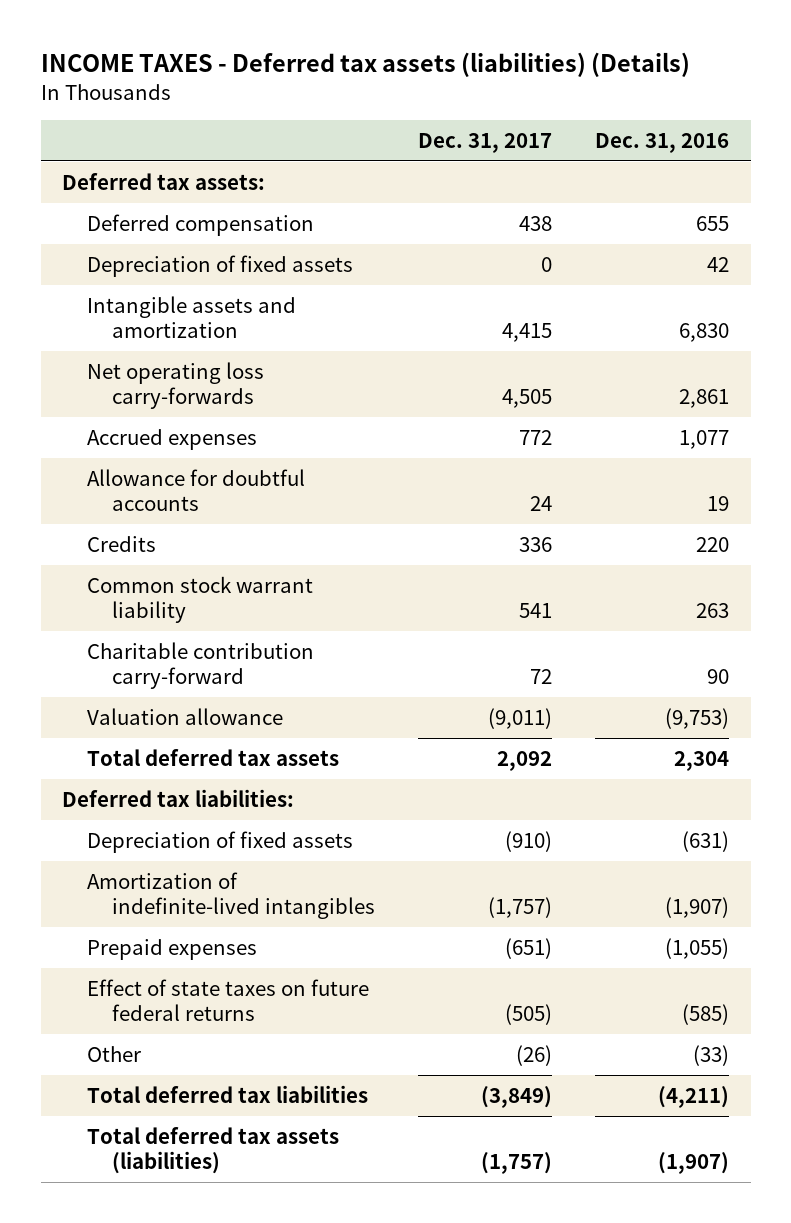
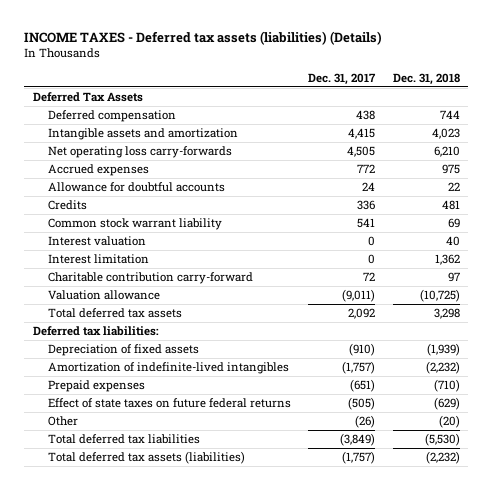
[594,133,729,154] Dec. 31, 2016 -> none
none -> [392,72,460,85] Dec. 31, 2018
[62,172,266,190] Deferred tax assets: -> [32,92,143,103] Deferred Tax Assets
[86,254,353,277] Depreciation of fixed assets -> none
none -> [47,236,146,247] Interest valuation
none -> [47,254,149,265] Interest limitation

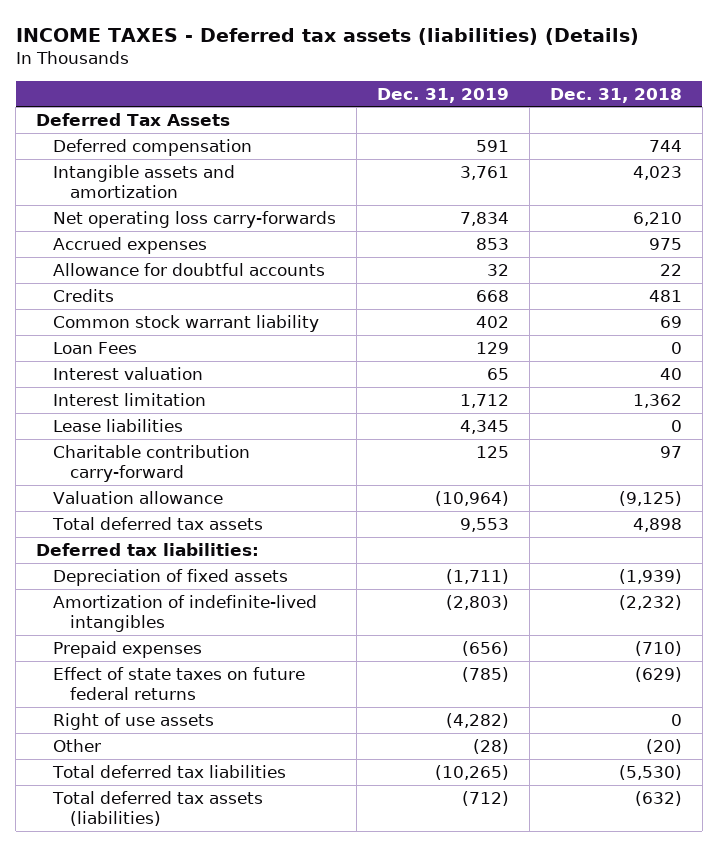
[308,72,377,85] Dec. 31, 2017 -> none
none -> [376,87,509,103] Dec. 31, 2019
none -> [52,341,137,354] Loan Fees
none -> [52,418,183,432] Lease liabilities
[419,289,460,303] (10,725) -> [618,490,682,506] (9,125)
[433,308,460,320] 3,298 -> [632,517,682,532] 4,898
none -> [52,712,214,730] Right of use assets
[425,451,460,465] (2,232) -> [634,790,682,806] (632)

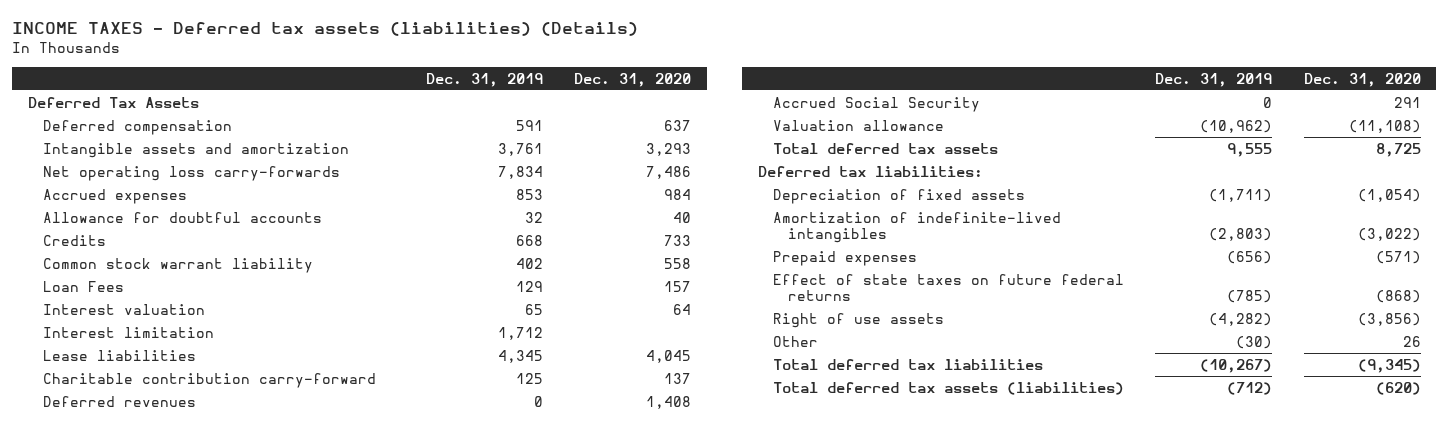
[549,87,682,103] Dec. 31, 2018 -> none
none -> [574,72,692,87] Dec. 31, 2020
none -> [43,395,197,407] Deferred revenues
none -> [772,96,980,112] Accrued Social Security
[434,490,509,506] (10,964) -> [1200,119,1273,133] (10,962)
[459,517,509,532] 9,553 -> [1227,142,1273,157] 9,555
[472,738,509,754] (28) -> [1236,335,1273,349] (30)
[434,764,509,780] (10,265) -> [1200,358,1273,373] (10,267)

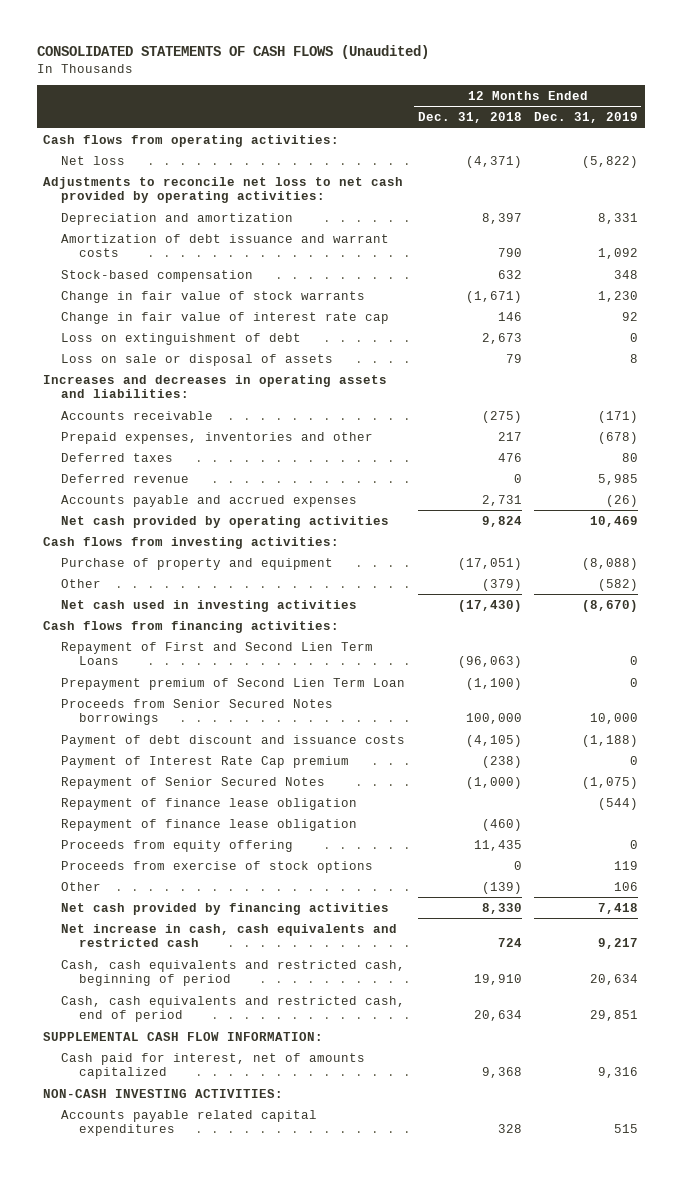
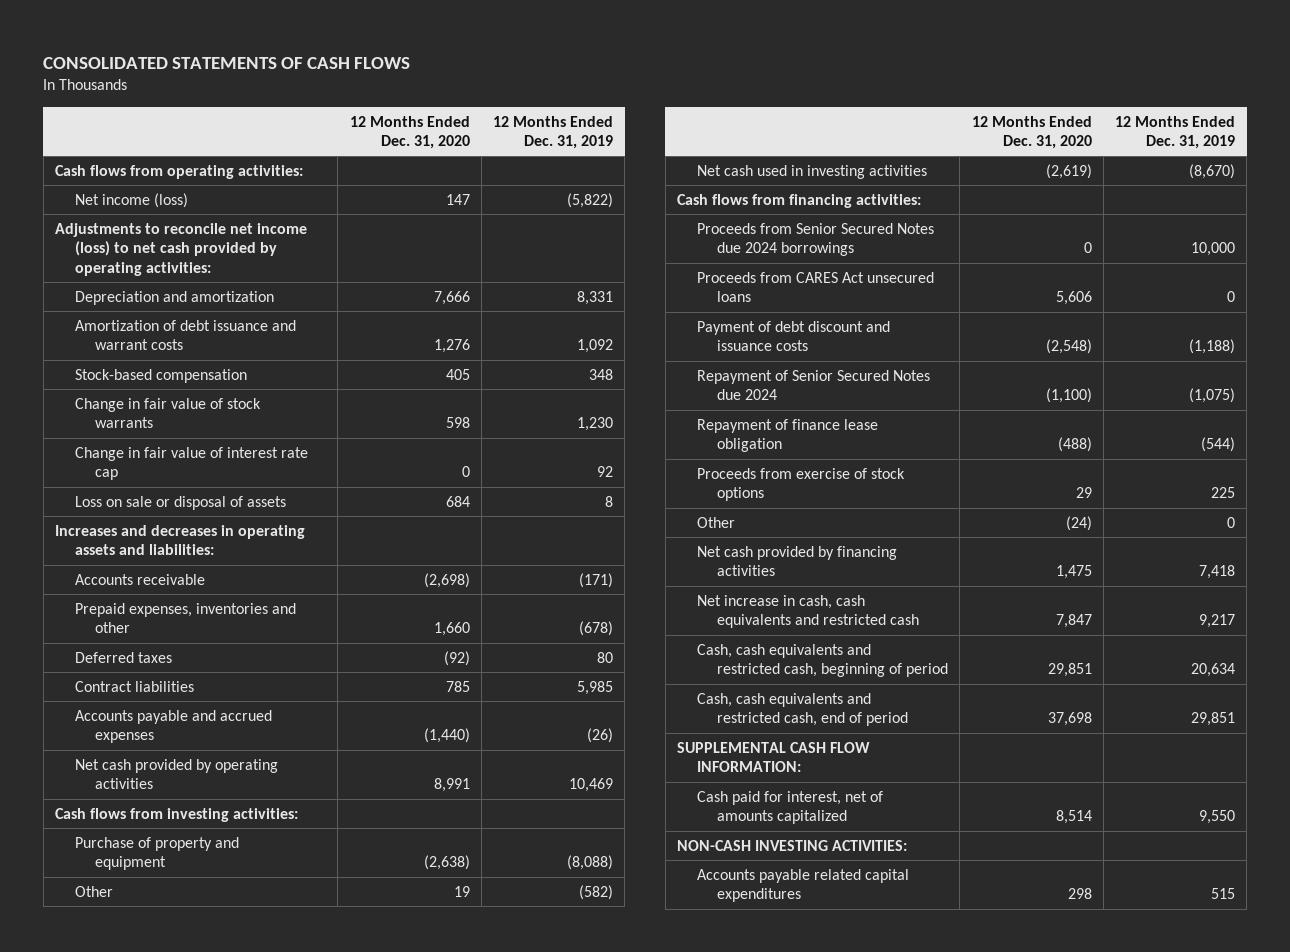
[37,45,430,60] CONSOLIDATED STATEMENTS OF CASH FLOWS (Unaudited) -> [43,56,411,69] CONSOLIDATED STATEMENTS OF CASH FLOWS
[417,112,522,124] Dec. 31, 2018 -> none
none -> [349,115,470,150] 12 Months Ended Dec. 31, 2020
[60,155,125,165] Net loss -> [75,192,189,208] Net income (loss)
[43,176,404,204] Adjustments to reconcile net loss to net cash provided by operating activities: -> [55,222,308,276] Adjustments to reconcile net income (loss) to net cash provided by operating activities:
[60,332,301,345] Loss on extinguishment of debt -> none
[60,473,189,483] Deferred revenue -> [75,680,195,692] Contract liabilities
[60,641,373,666] Repayment of First and Second Lien Term Loans -> none
[60,677,405,690] Prepayment premium of Second Lien Term Loan -> none
[60,698,333,726] Proceeds from Senior Secured Notes borrowings -> [697,222,935,257] Proceeds from Senior Secured Notes due 2024 borrowings
none -> [697,271,935,303] Proceeds from CARES Act unsecured loans
[60,755,349,768] Payment of Interest Rate Cap premium -> none
[60,776,325,789] Repayment of Senior Secured Notes -> [697,369,931,401] Repayment of Senior Secured Notes due 2024
[60,818,357,831] Repayment of finance lease obligation -> none
[60,839,293,852] Proceeds from equity offering -> none
[614,860,639,870] 119 -> [1211,487,1236,499] 225
[614,881,639,891] 106 -> [1227,516,1236,528] 0
[598,1067,639,1079] 9,316 -> [1199,810,1236,825] 9,550

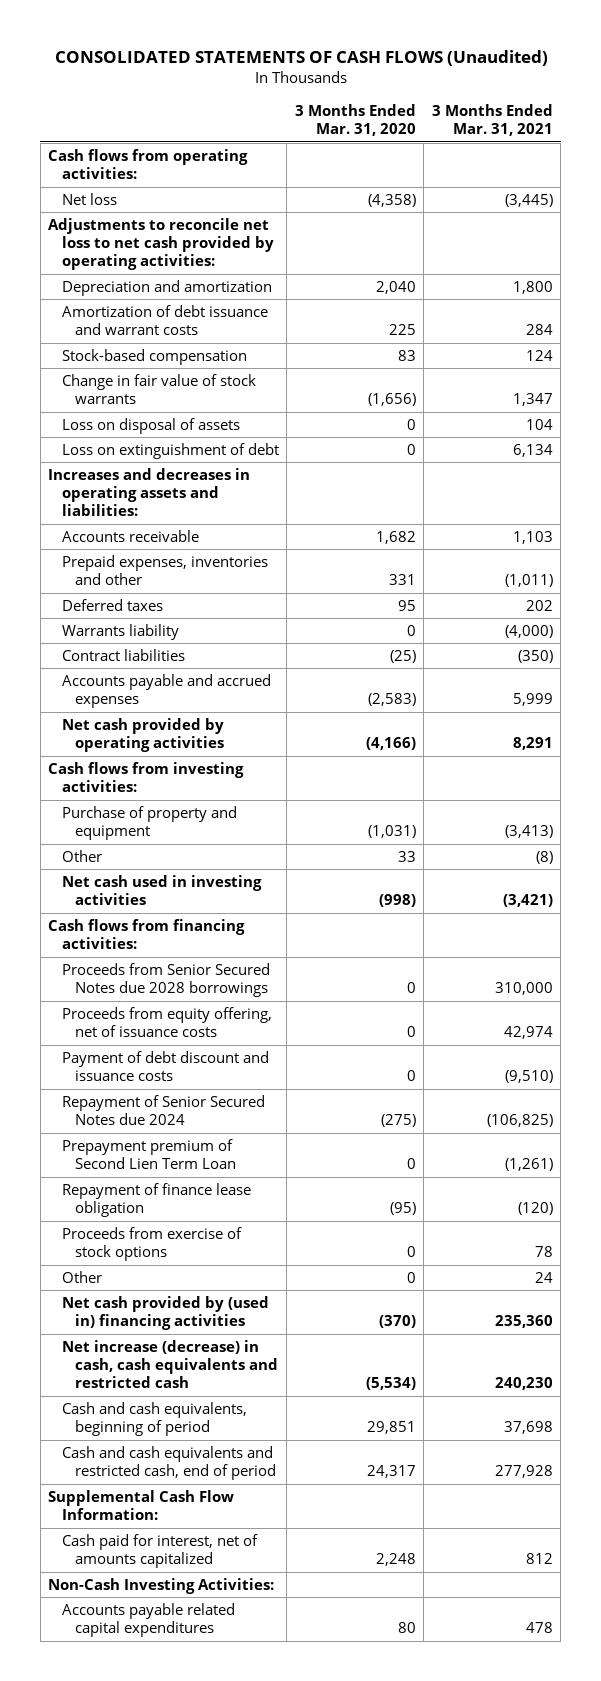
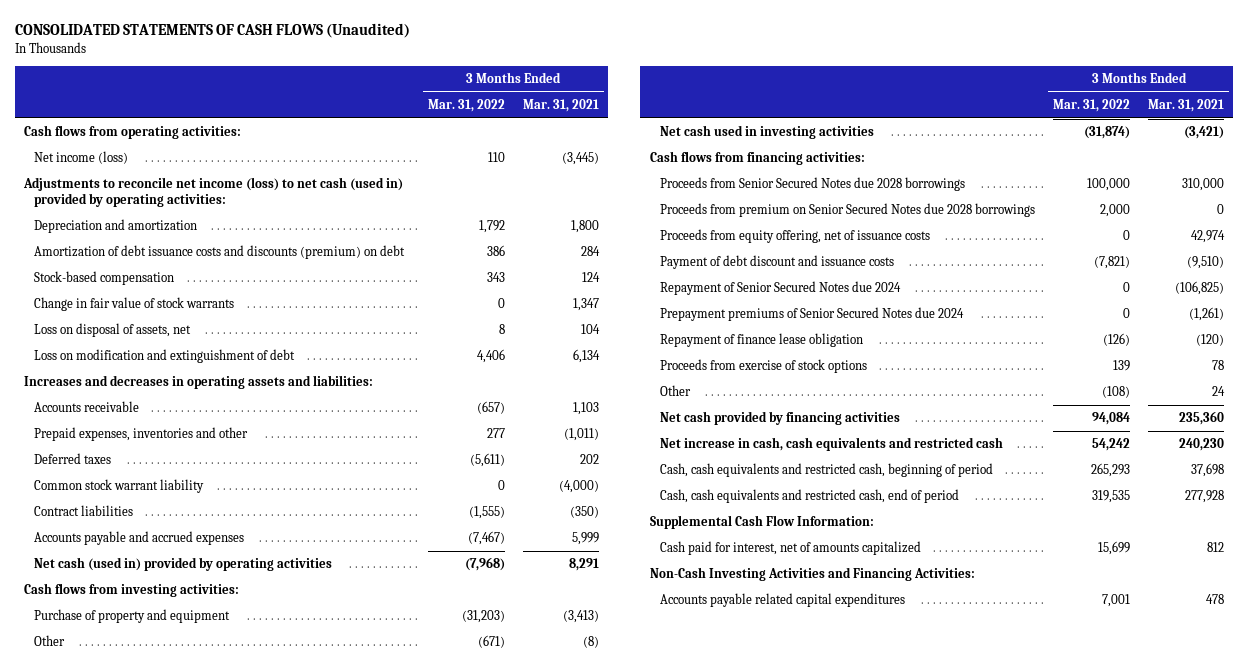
[294,103,416,137] 3 Months Ended Mar. 31, 2020 -> none
none -> [427,99,505,113] Mar. 31, 2022
[61,192,117,205] Net loss -> [34,151,129,165] Net income (loss)
[48,217,274,271] Adjustments to reconcile net loss to net cash provided by operating activities: -> [23,177,404,208] Adjustments to reconcile net income (loss) to net cash (used in) provided by operating activities:
[61,304,268,336] Amortization of debt issuance and warrant costs -> [34,245,406,260] Amortization of debt issuance costs and discounts (premium) on debt
[61,417,240,434] Loss on disposal of assets -> [34,323,192,338] Loss on disposal of assets, net
[61,442,279,459] Loss on extinguishment of debt -> [34,349,296,364] Loss on modification and extinguishment of debt
[61,623,179,640] Warrants liability -> [34,479,205,494] Common stock warrant liability
[61,717,225,753] Net cash provided by operating activities -> [34,557,333,572] Net cash (used in) provided by operating activities
none -> [659,203,1035,218] Proceeds from premium on Senior Secured Notes due 2028 borrowings
[61,1138,237,1170] Prepayment premium of Second Lien Term Loan -> [659,307,964,322] Prepayment premiums of Senior Secured Notes due 2024
[61,1295,269,1331] Net cash provided by (used in) financing activities -> [659,411,900,426] Net cash provided by financing activities
[61,1339,279,1389] Net increase (decrease) in cash, cash equivalents and restricted cash -> [659,437,1003,452] Net increase in cash, cash equivalents and restricted cash
[61,1401,247,1437] Cash and cash equivalents, beginning of period -> [659,463,993,478] Cash, cash equivalents and restricted cash, beginning of period
[61,1445,277,1481] Cash and cash equivalents and restricted cash, end of period -> [659,489,959,504] Cash, cash equivalents and restricted cash, end of period
[48,1577,275,1594] Non-Cash Investing Activities: -> [649,567,975,582] Non-Cash Investing Activities and Financing Activities:

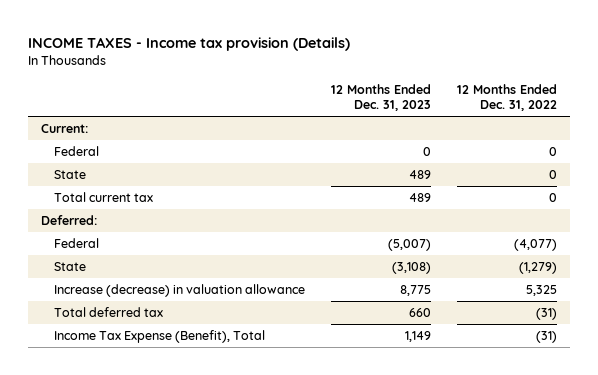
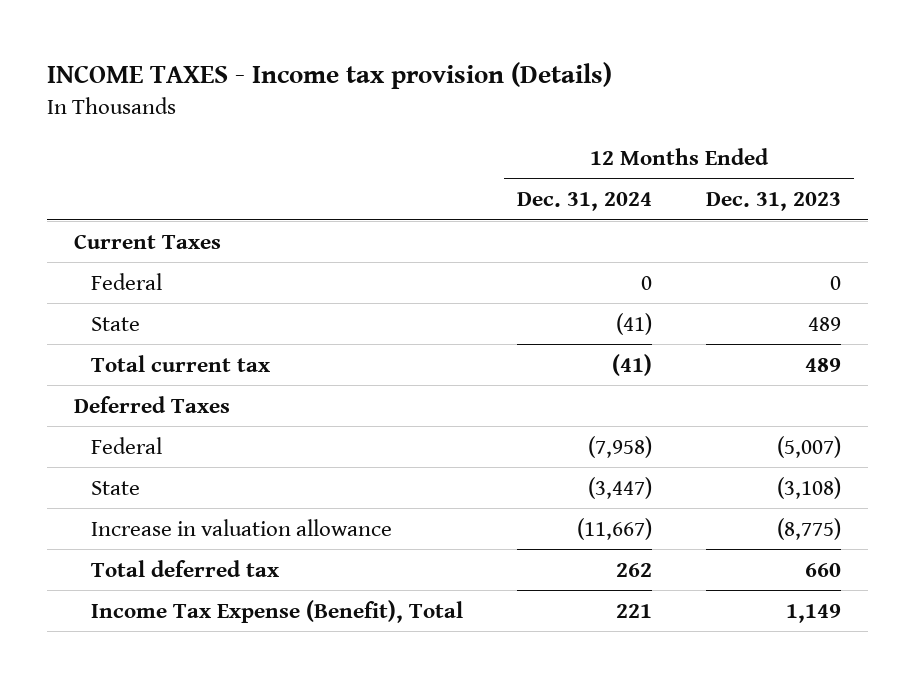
[457,83,558,112] 12 Months Ended Dec. 31, 2022 -> none
none -> [516,192,652,212] Dec. 31, 2024
[40,124,88,134] Current: -> [74,233,222,249] Current Taxes
[40,215,97,226] Deferred: -> [74,395,231,413] Deferred Taxes
[54,284,306,298] Increase (decrease) in valuation allowance -> [91,518,393,536] Increase in valuation allowance
[400,285,432,297] 8,775 -> [776,517,841,540] (8,775)

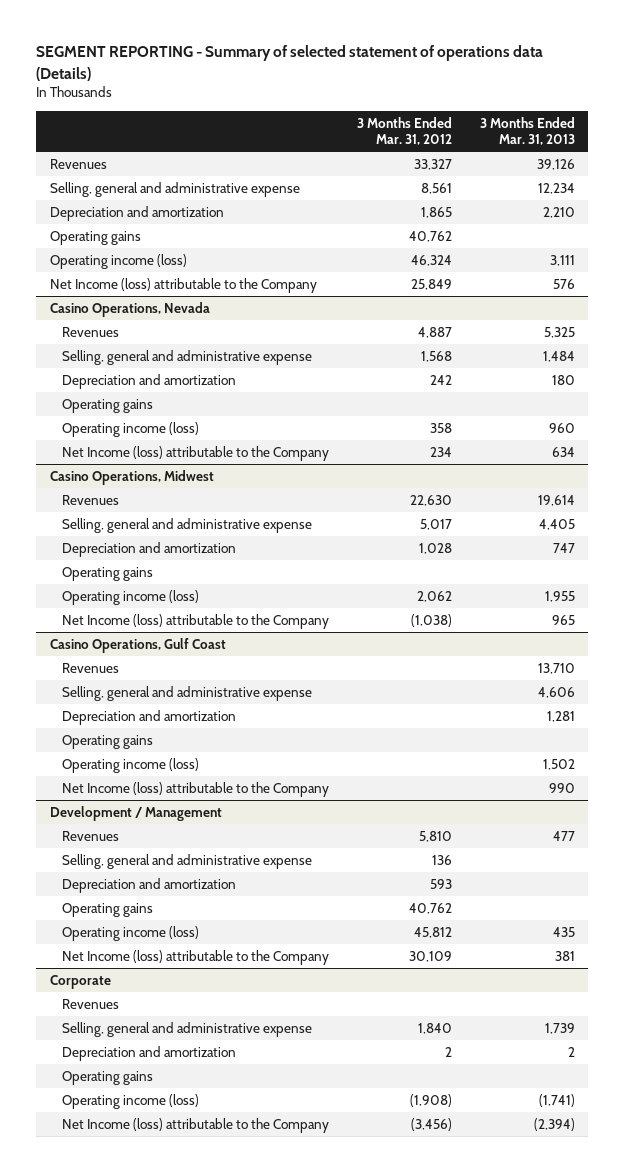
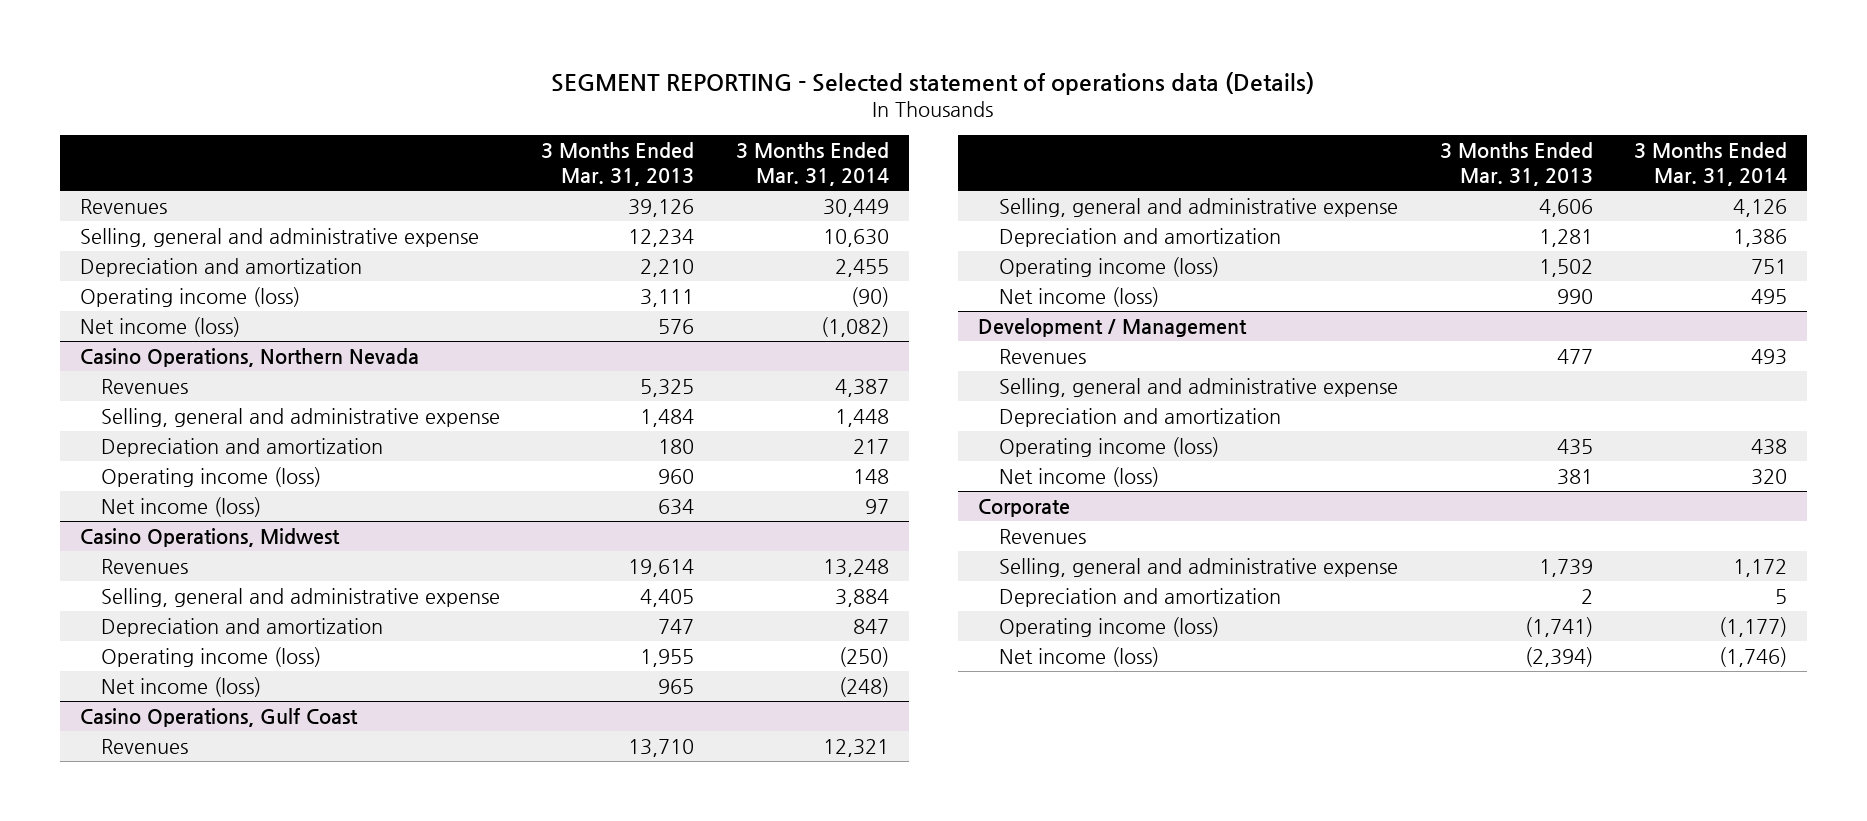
[36,45,544,81] SEGMENT REPORTING - Summary of selected statement of operations data (Details) -> [551,71,1315,95] SEGMENT REPORTING - Selected statement of operations data (Details)
[356,116,452,146] 3 Months Ended Mar. 31, 2012 -> none
none -> [735,142,889,187] 3 Months Ended Mar. 31, 2014
[50,230,142,245] Operating gains -> none
[50,277,318,293] Net Income (loss) attributable to the Company -> [80,316,241,337] Net income (loss)
[50,301,211,317] Casino Operations, Nevada -> [80,347,420,367] Casino Operations, Northern Nevada
[62,398,154,413] Operating gains -> none
[62,445,330,461] Net Income (loss) attributable to the Company -> [101,496,262,517] Net income (loss)
[62,566,154,581] Operating gains -> none
[62,613,330,629] Net Income (loss) attributable to the Company -> [101,676,262,697] Net income (loss)
[62,734,154,749] Operating gains -> none
[62,781,330,797] Net Income (loss) attributable to the Company -> [999,286,1160,307] Net income (loss)
[62,902,154,917] Operating gains -> none
[62,949,330,965] Net Income (loss) attributable to the Company -> [999,466,1160,487] Net income (loss)
[62,1070,154,1085] Operating gains -> none
[62,1117,330,1133] Net Income (loss) attributable to the Company -> [999,646,1160,667] Net income (loss)

